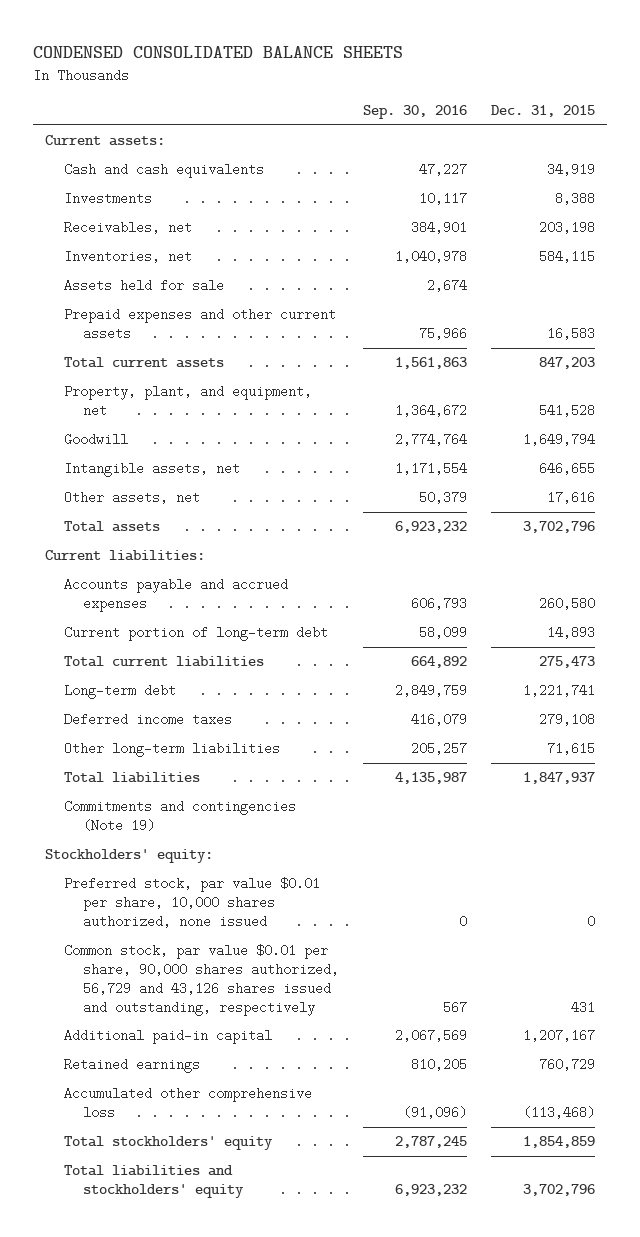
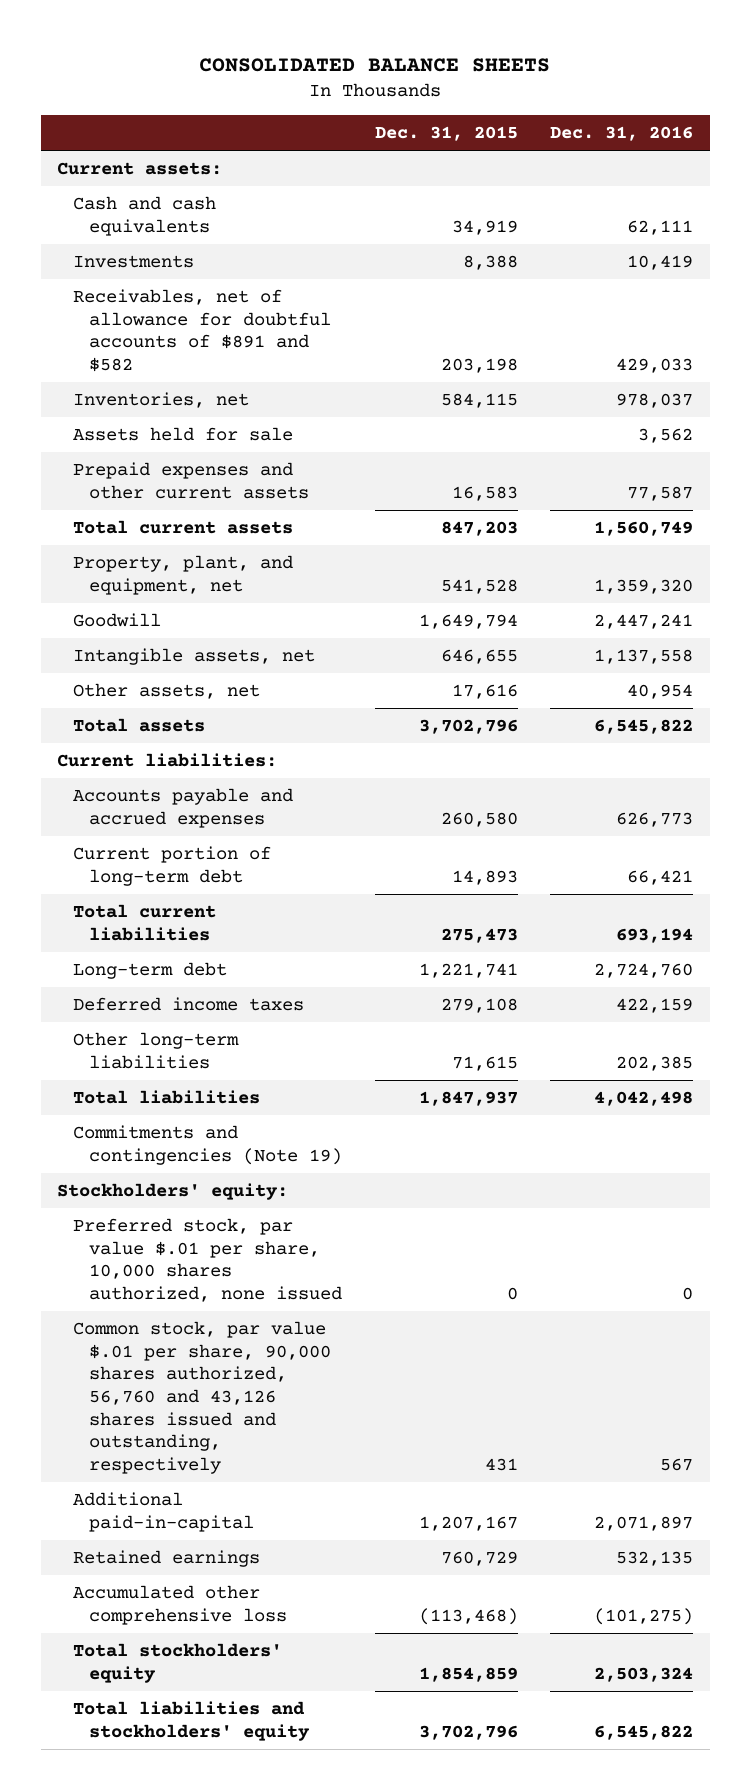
[33,46,404,59] CONDENSED CONSOLIDATED BALANCE SHEETS -> [199,57,551,72] CONSOLIDATED BALANCE SHEETS
[363,105,468,120] Sep. 30, 2016 -> none
none -> [550,126,694,142] Dec. 31, 2016
[64,221,193,235] Receivables, net -> [73,289,332,373] Receivables, net of allowance for doubtful accounts of $891 and $582
[64,877,321,929] Preferred stock, par value $0.01 per share, 10,000 shares authorized, none issued -> [73,1218,343,1303] Preferred stock, par value $.01 per share, 10,000 shares authorized, none issued
[64,944,340,1016] Common stock, par value $0.01 per share, 90,000 shares authorized, 56,729 and 43,126 shares issued and outstanding, respectively -> [73,1321,332,1474] Common stock, par value $.01 per share, 90,000 shares authorized, 56,760 and 43,126 shares issued and outstanding, respectively
[64,1029,273,1045] Additional paid-in capital -> [73,1492,255,1532] Additional paid-in-capital

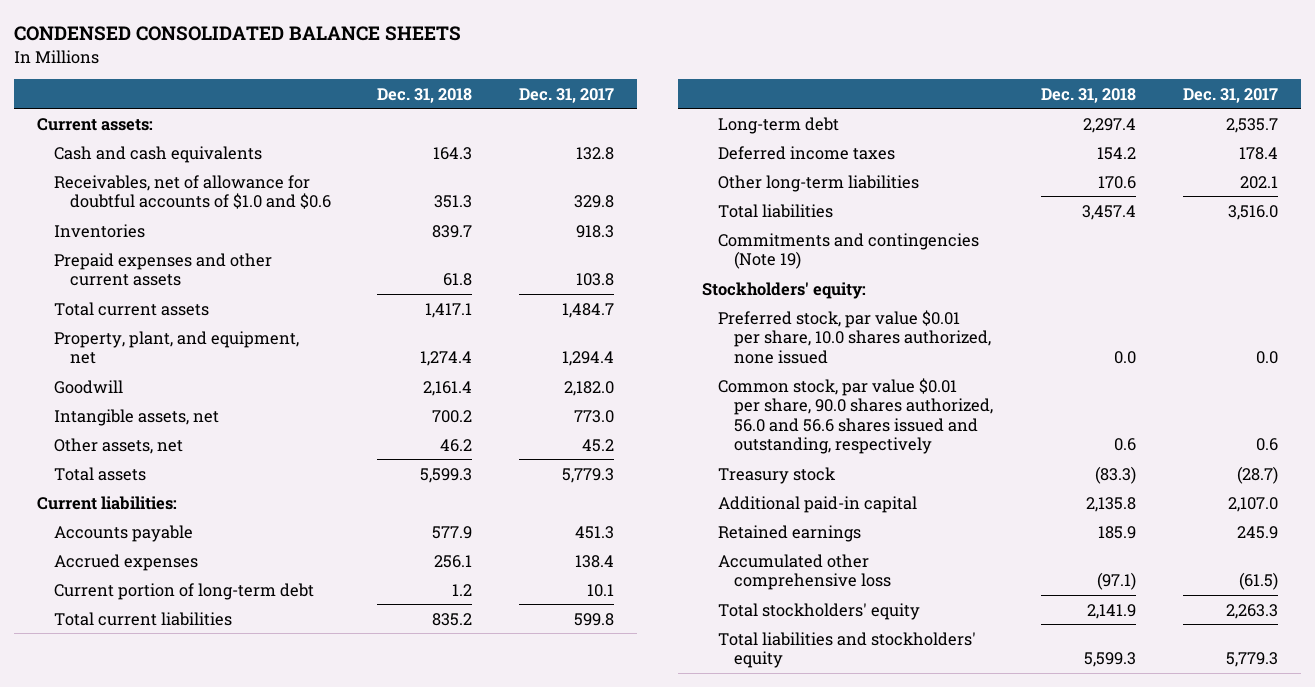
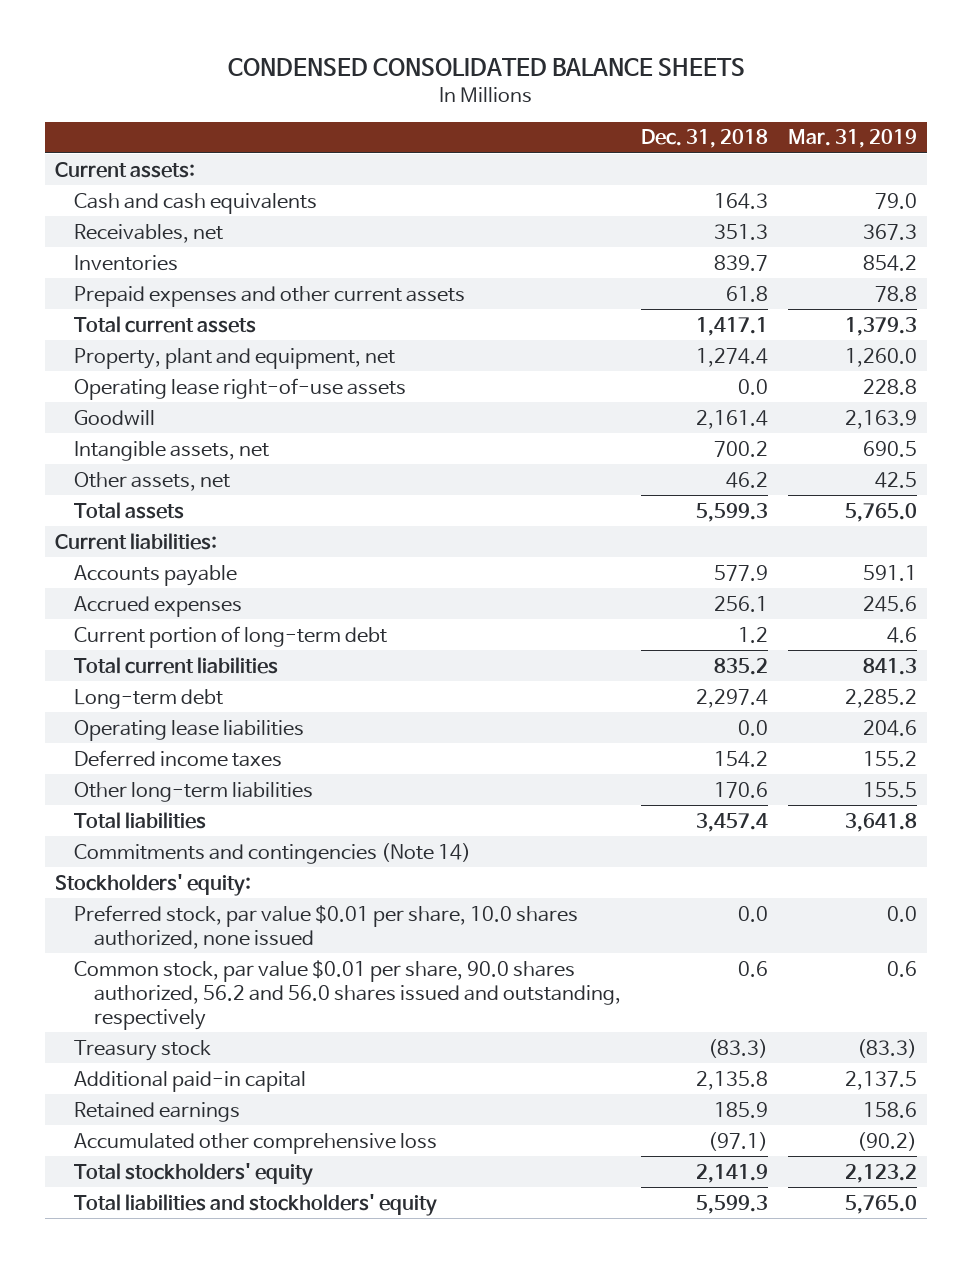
[518,87,614,103] Dec. 31, 2017 -> none
none -> [788,129,918,149] Mar. 31, 2019
[53,174,331,210] Receivables, net of allowance for doubtful accounts of $1.0 and $0.6 -> [74,223,224,243] Receivables, net
[53,330,299,365] Property, plant, and equipment, net -> [74,347,396,369] Property, plant and equipment, net
none -> [74,377,407,400] Operating lease right-of-use assets
none -> [74,719,305,741] Operating lease liabilities
[717,232,979,270] Commitments and contingencies (Note 19) -> [74,842,472,864] Commitments and contingencies (Note 14)
[717,377,994,455] Common stock, par value $0.01 per share, 90.0 shares authorized, 56.0 and 56.6 shares issued and outstanding, respectively -> [74,959,621,1030] Common stock, par value $0.01 per share, 90.0 shares authorized, 56.2 and 56.0 shares issued and outstanding, respectively

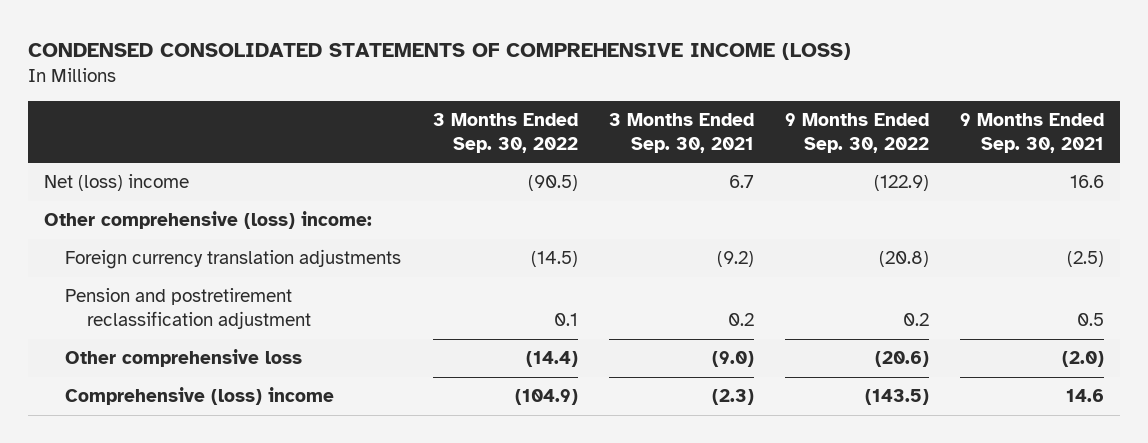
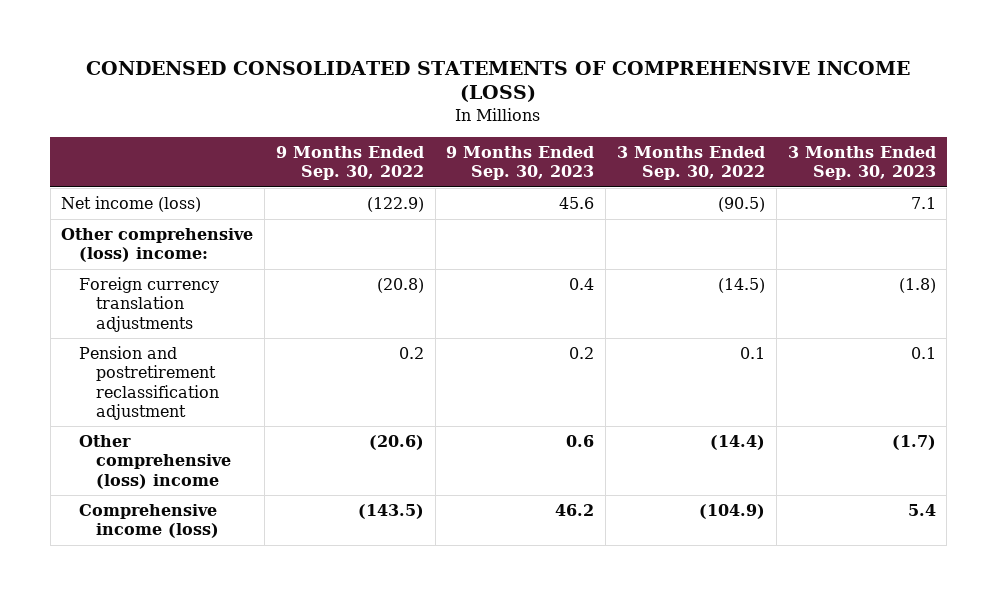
[608,112,754,153] 3 Months Ended Sep. 30, 2021 -> none
[960,112,1105,153] 9 Months Ended Sep. 30, 2021 -> none
none -> [446,145,595,181] 9 Months Ended Sep. 30, 2023
none -> [787,145,936,181] 3 Months Ended Sep. 30, 2023
[44,174,190,192] Net (loss) income -> [61,196,202,213] Net income (loss)
[65,349,303,368] Other comprehensive loss -> [78,435,232,489] Other comprehensive (loss) income
[65,387,335,406] Comprehensive (loss) income -> [78,504,220,539] Comprehensive income (loss)

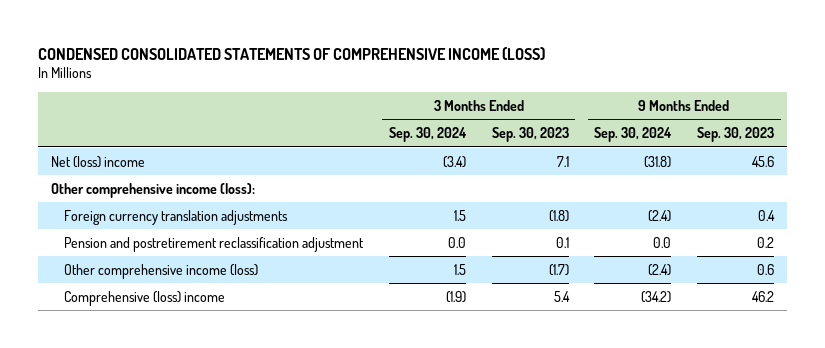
[275,145,424,181] 9 Months Ended Sep. 30, 2022 -> none
[617,145,766,181] 3 Months Ended Sep. 30, 2022 -> none
none -> [388,126,467,142] Sep. 30, 2024
none -> [594,126,673,142] Sep. 30, 2024
[61,196,202,213] Net income (loss) -> [51,155,146,168] Net (loss) income
[61,228,254,263] Other comprehensive (loss) income: -> [51,182,256,198] Other comprehensive income (loss):
[78,435,232,489] Other comprehensive (loss) income -> [63,263,258,279] Other comprehensive income (loss)
[78,504,220,539] Comprehensive income (loss) -> [63,290,225,306] Comprehensive (loss) income

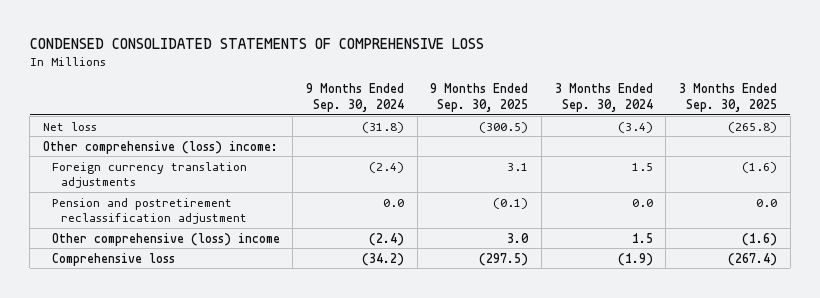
[38,46,546,60] CONDENSED CONSOLIDATED STATEMENTS OF COMPREHENSIVE INCOME (LOSS) -> [29,38,484,50] CONDENSED CONSOLIDATED STATEMENTS OF COMPREHENSIVE LOSS
[491,126,569,142] Sep. 30, 2023 -> none
[697,126,775,142] Sep. 30, 2023 -> none
none -> [430,83,529,113] 9 Months Ended Sep. 30, 2025
none -> [679,83,778,113] 3 Months Ended Sep. 30, 2025
[51,155,146,168] Net (loss) income -> [42,121,97,131] Net loss
[51,182,256,198] Other comprehensive income (loss): -> [42,140,278,154] Other comprehensive (loss) income:
[63,263,258,279] Other comprehensive income (loss) -> [51,232,280,246] Other comprehensive (loss) income
[63,290,225,306] Comprehensive (loss) income -> [51,252,175,266] Comprehensive loss

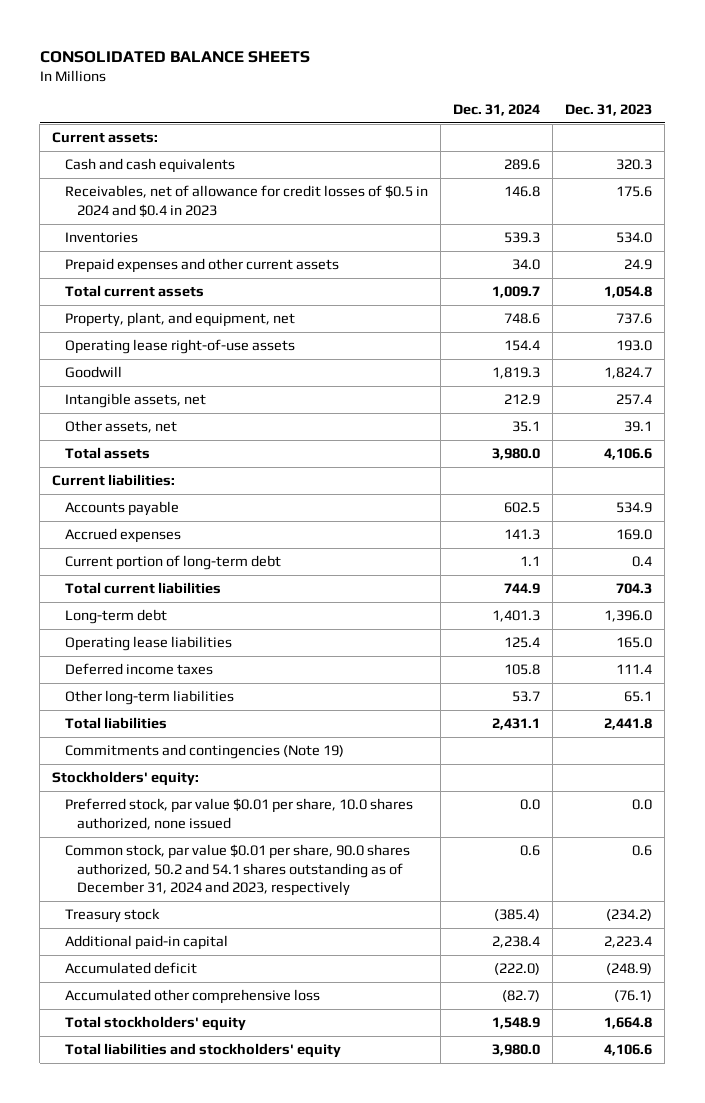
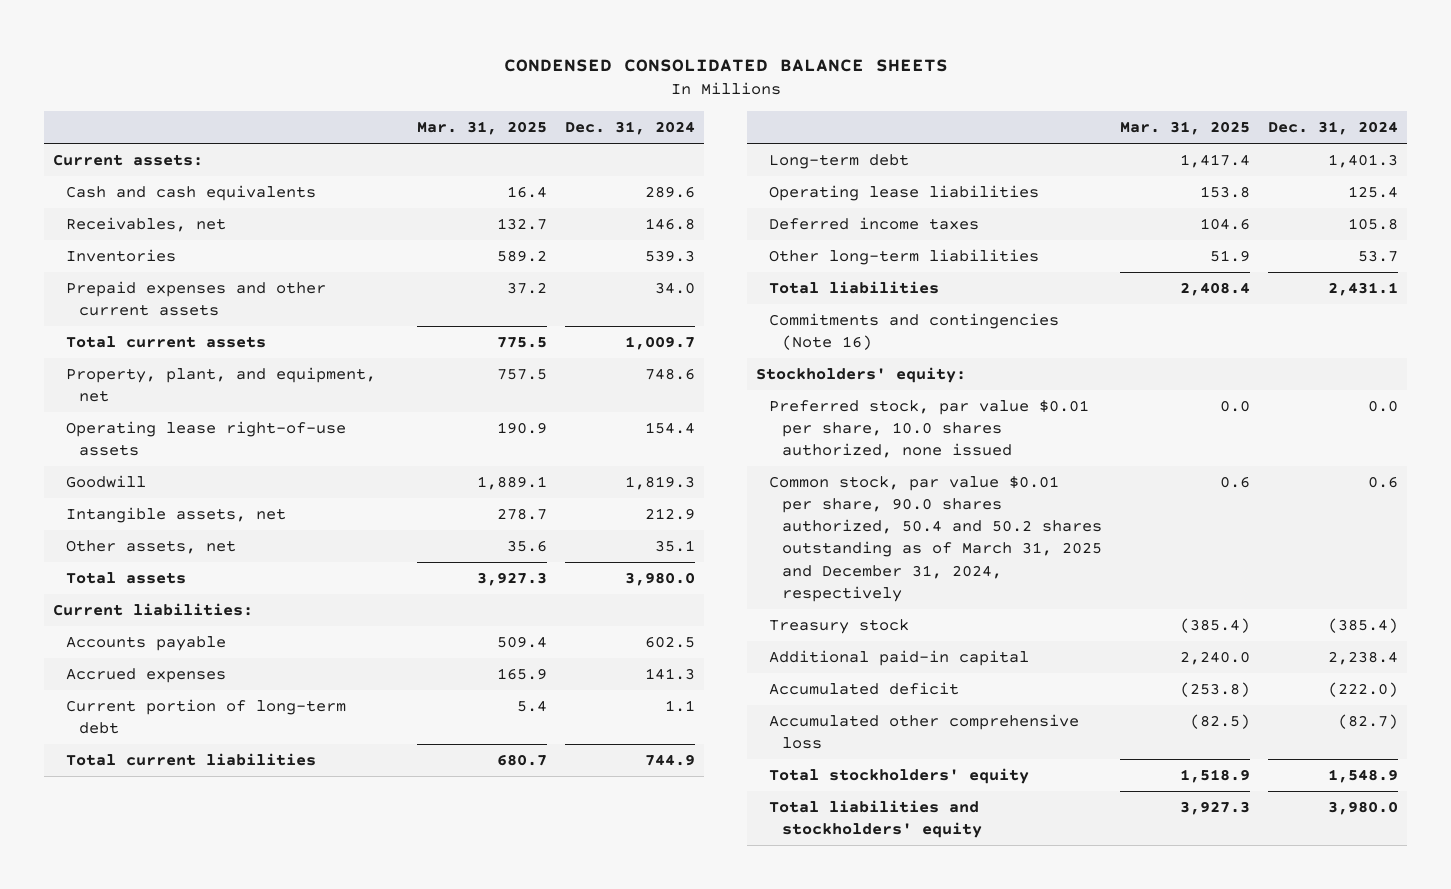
[39,51,310,64] CONSOLIDATED BALANCE SHEETS -> [503,58,948,72] CONDENSED CONSOLIDATED BALANCE SHEETS
[565,103,653,116] Dec. 31, 2023 -> none
none -> [417,120,548,135] Mar. 31, 2025
[64,185,428,218] Receivables, net of allowance for credit losses of $0.5 in 2024 and $0.4 in 2023 -> [66,217,227,233] Receivables, net
[64,744,344,760] Commitments and contingencies (Note 19) -> [768,313,1059,351] Commitments and contingencies (Note 16)
[64,844,410,896] Common stock, par value $0.01 per share, 90.0 shares authorized, 50.2 and 54.1 shares outstanding as of December 31, 2024 and 2023, respectively -> [768,476,1102,602] Common stock, par value $0.01 per share, 90.0 shares authorized, 50.4 and 50.2 shares outstanding as of March 31, 2025 and December 31, 2024, respectively

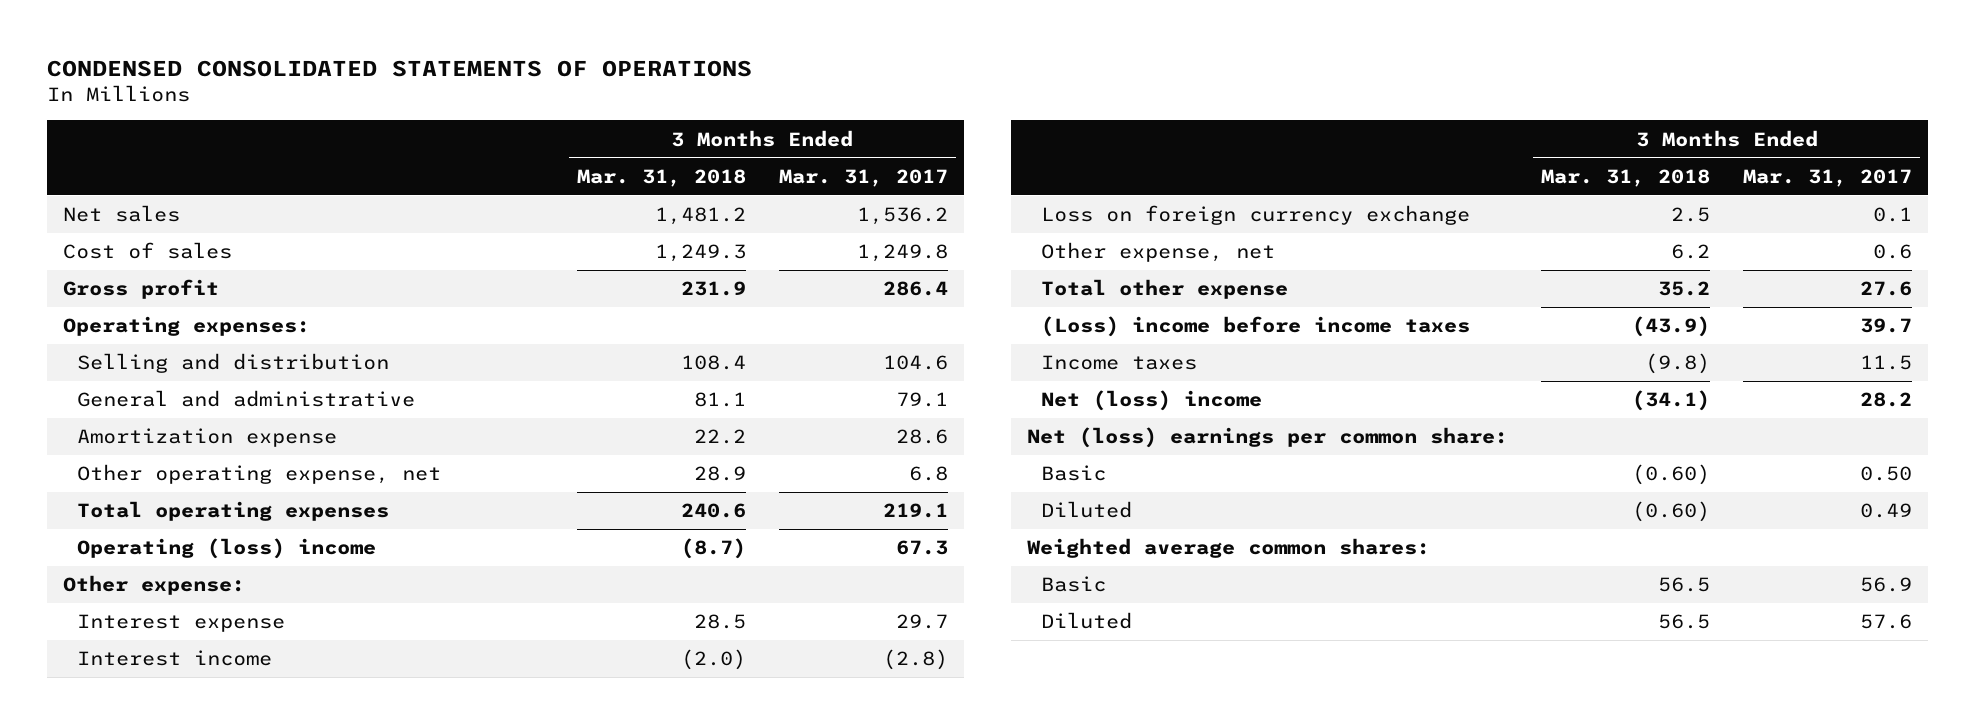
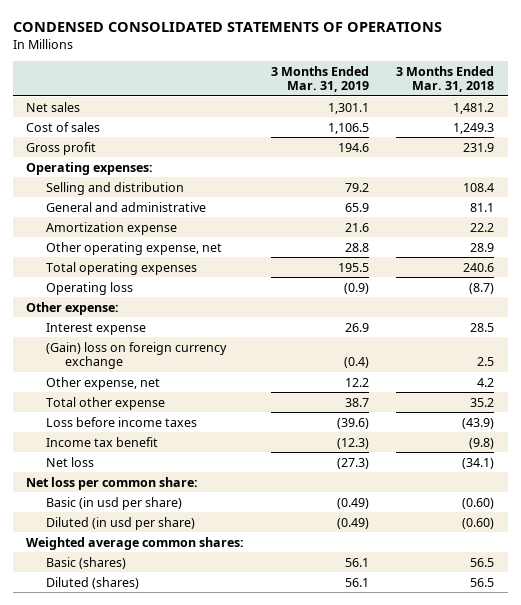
[778,168,948,187] Mar. 31, 2017 -> none
none -> [271,65,370,93] 3 Months Ended Mar. 31, 2019
[76,538,376,560] Operating (loss) income -> [45,281,133,295] Operating loss
[76,650,272,667] Interest income -> none
[1040,205,1470,226] Loss on foreign currency exchange -> [45,341,227,370] (Gain) loss on foreign currency exchange
[1671,244,1711,260] 6.2 -> [477,377,495,387] 4.2
[1040,316,1470,338] (Loss) income before income taxes -> [45,416,197,427] Loss before income taxes
[1040,355,1197,371] Income taxes -> [45,436,158,447] Income tax benefit
[1040,390,1262,412] Net (loss) income -> [45,456,94,467] Net loss
[1027,427,1509,449] Net (loss) earnings per common share: -> [26,476,199,490] Net loss per common share:
[1040,465,1106,482] Basic -> [45,496,182,510] Basic (in usd per share)
[1040,501,1132,519] Diluted -> [45,516,195,530] Diluted (in usd per share)
[1040,576,1106,593] Basic -> [45,556,126,569] Basic (shares)
[1040,612,1132,630] Diluted -> [45,576,139,589] Diluted (shares)

